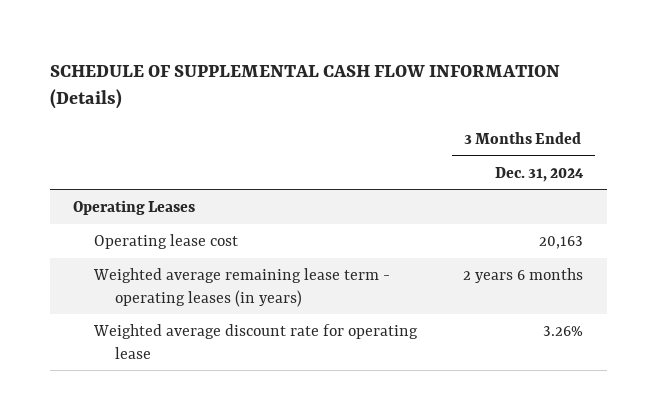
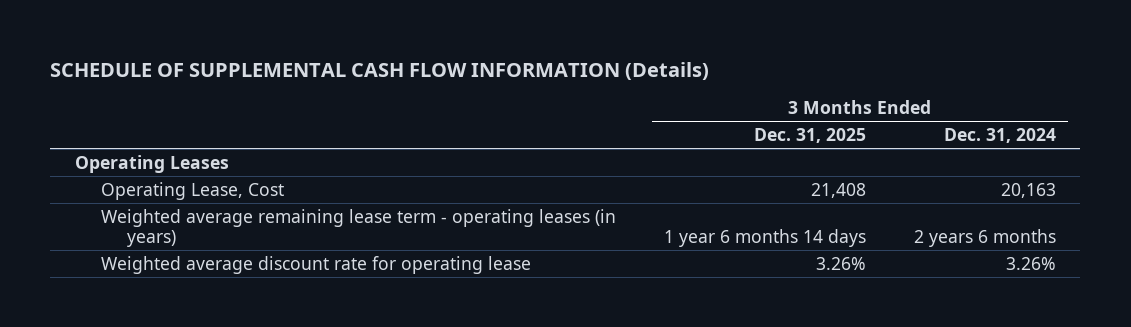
none -> [754,127,867,143] Dec. 31, 2025
[93,233,238,249] Operating lease cost -> [100,181,284,200] Operating Lease, Cost

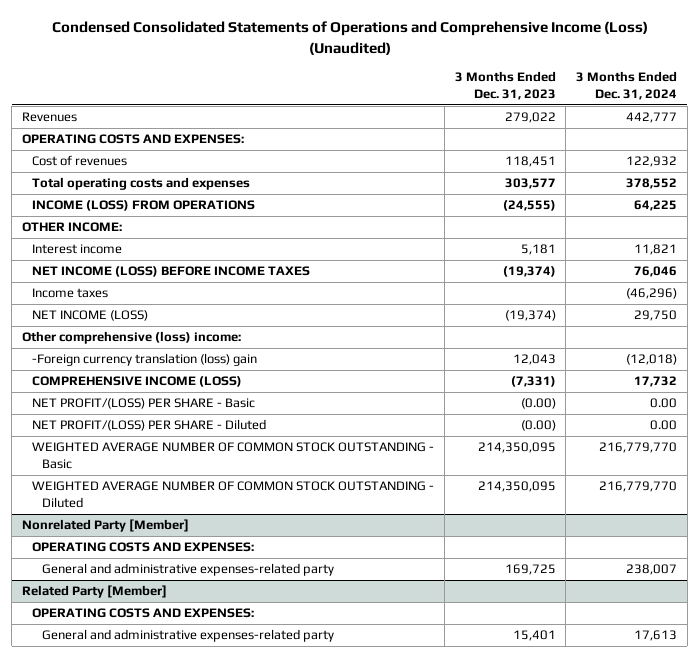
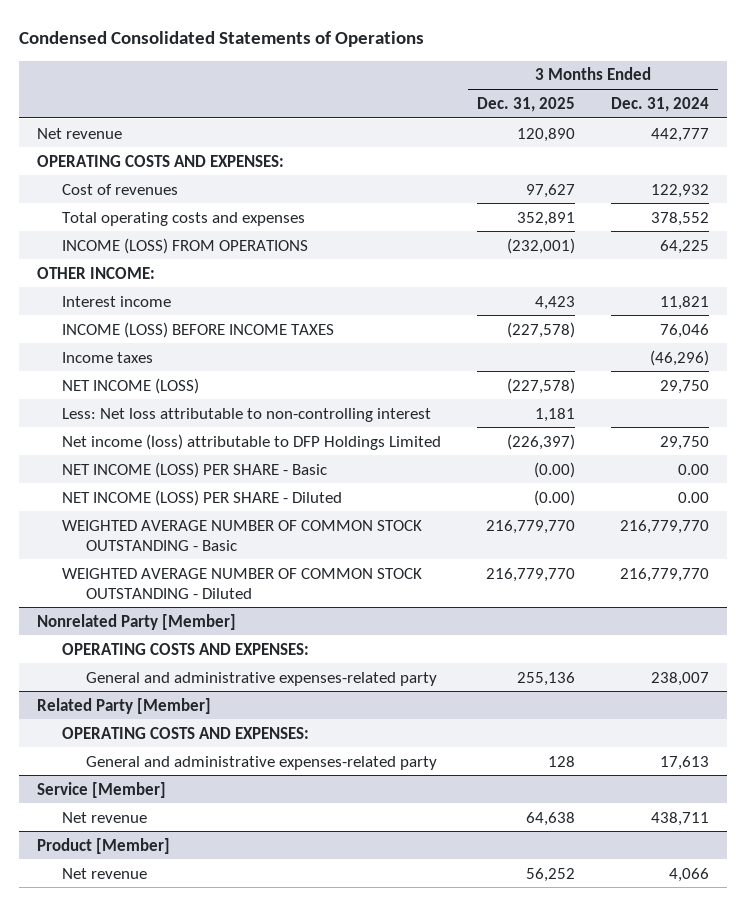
[51,21,648,55] Condensed Consolidated Statements of Operations and Comprehensive Income (Loss) (Unaudited) -> [18,31,424,48] Condensed Consolidated Statements of Operations
[454,71,556,100] 3 Months Ended Dec. 31, 2023 -> none
none -> [476,96,575,112] Dec. 31, 2025
[22,112,78,123] Revenues -> [36,127,122,139] Net revenue
[32,266,311,278] NET INCOME (LOSS) BEFORE INCOME TAXES -> [61,321,334,338] INCOME (LOSS) BEFORE INCOME TAXES
[22,331,242,345] Other comprehensive (loss) income: -> none
[32,353,258,367] -Foreign currency translation (loss) gain -> none
[32,376,243,388] COMPREHENSIVE INCOME (LOSS) -> none
none -> [61,407,431,422] Less: Net loss attributable to non-controlling interest
none -> [61,433,441,450] Net income (loss) attributable to DFP Holdings Limited
[32,398,256,410] NET PROFIT/(LOSS) PER SHARE - Basic -> [61,461,327,478] NET INCOME (LOSS) PER SHARE - Basic
[32,419,267,432] NET PROFIT/(LOSS) PER SHARE - Diluted -> [61,489,342,506] NET INCOME (LOSS) PER SHARE - Diluted
none -> [36,781,166,798] Service [Member]
none -> [61,811,147,823] Net revenue
none -> [36,837,170,854] Product [Member]
none -> [61,867,147,879] Net revenue

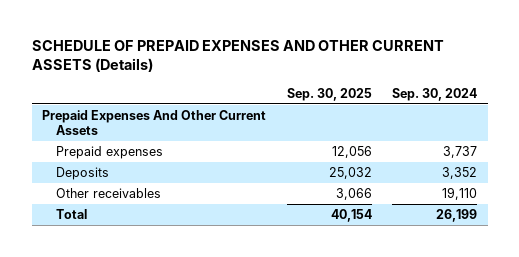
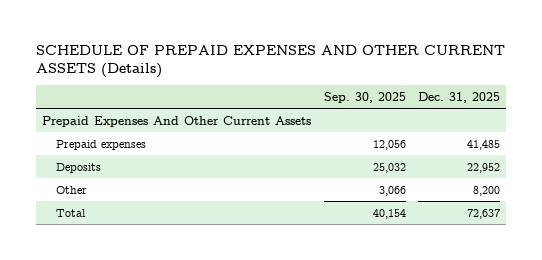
[392,87,478,101] Sep. 30, 2024 -> none
none -> [417,91,500,103] Dec. 31, 2025
[56,188,162,199] Other receivables -> [56,185,88,194] Other

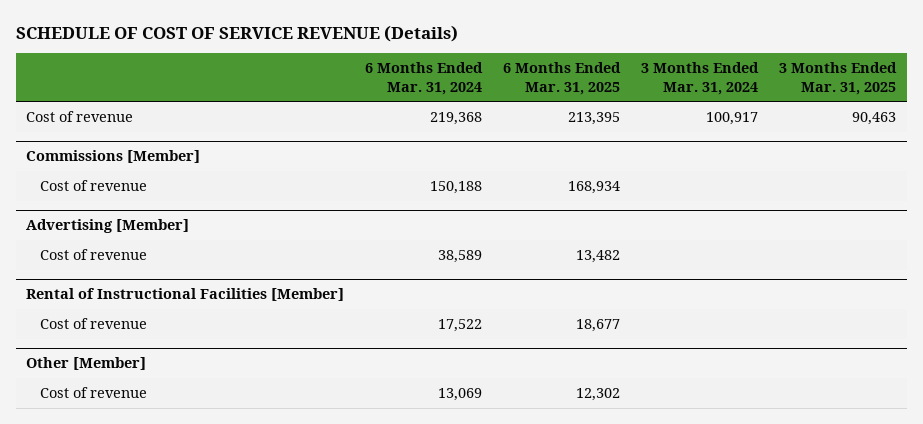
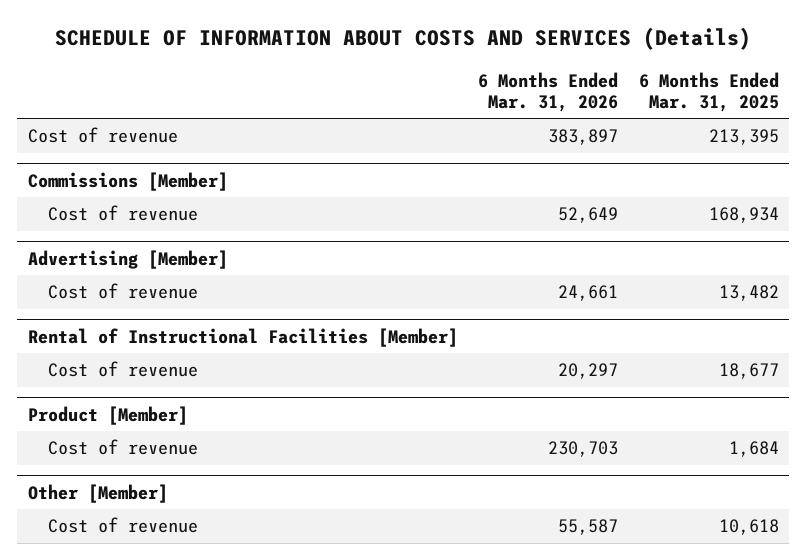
[15,24,458,42] SCHEDULE OF COST OF SERVICE REVENUE (Details) -> [55,27,752,51] SCHEDULE OF INFORMATION ABOUT COSTS AND SERVICES (Details)
[365,62,484,95] 6 Months Ended Mar. 31, 2024 -> none
[641,62,760,95] 3 Months Ended Mar. 31, 2024 -> none
[779,62,898,95] 3 Months Ended Mar. 31, 2025 -> none
none -> [478,71,619,112] 6 Months Ended Mar. 31, 2026
none -> [27,405,188,425] Product [Member]
none -> [47,439,198,456] Cost of revenue
[576,388,621,402] 12,302 -> [718,519,779,536] 10,618

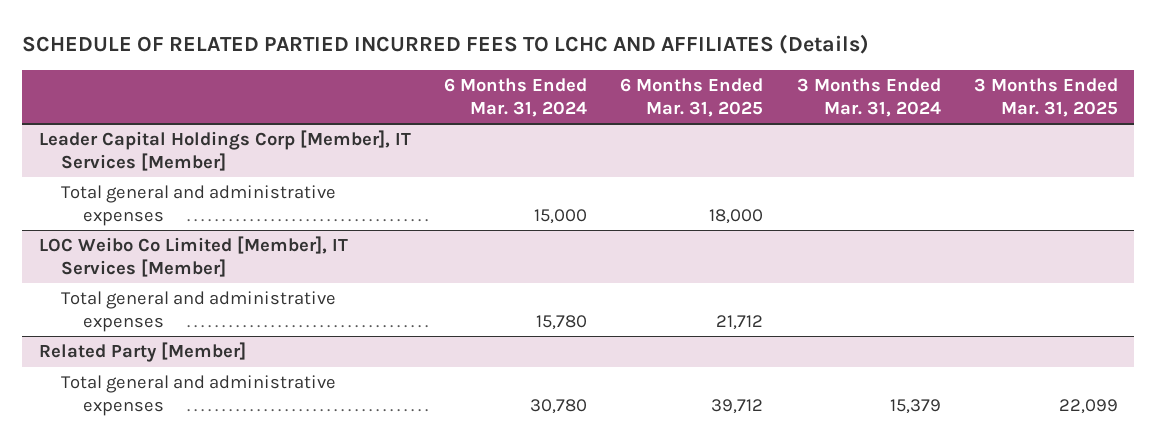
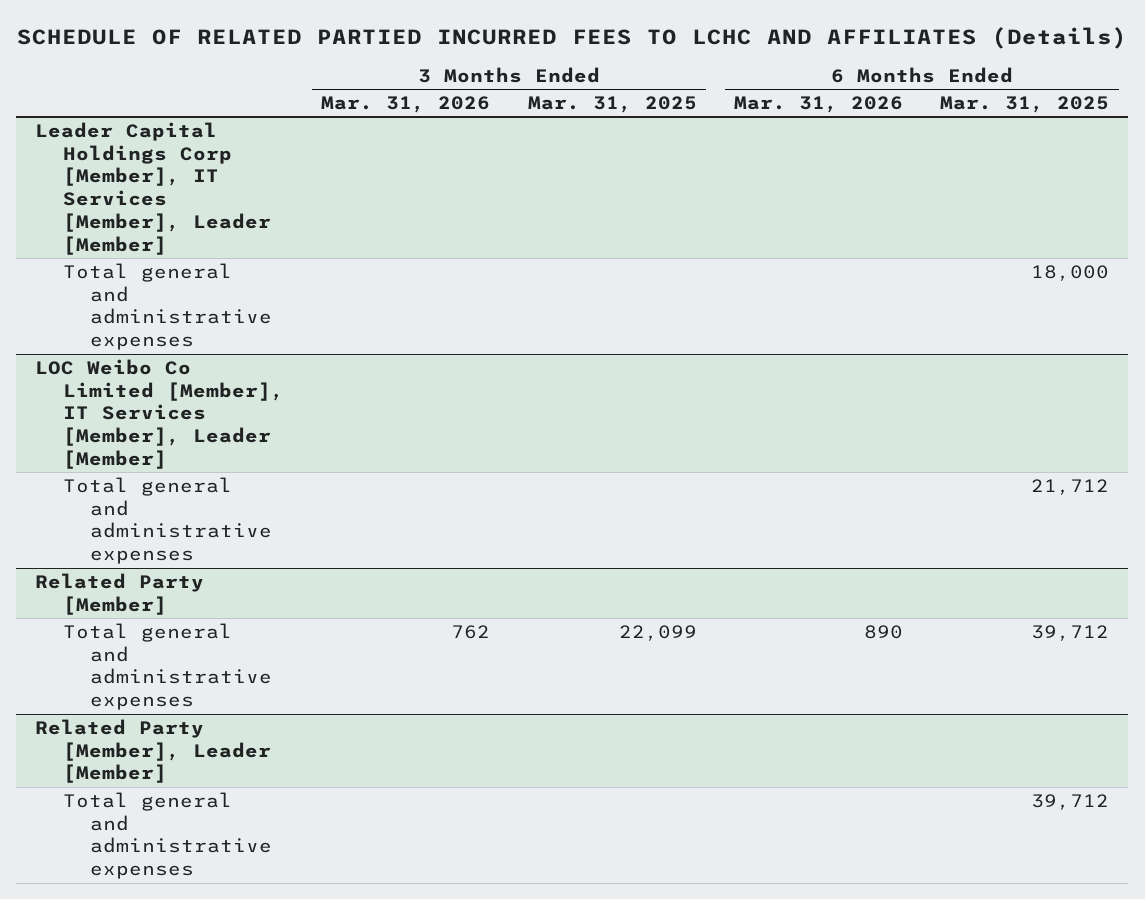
[444,78,588,117] 6 Months Ended Mar. 31, 2024 -> none
[796,78,941,117] 3 Months Ended Mar. 31, 2024 -> none
none -> [321,95,491,113] Mar. 31, 2026
none -> [734,95,904,113] Mar. 31, 2026
[39,130,412,171] Leader Capital Holdings Corp [Member], IT Services [Member] -> [35,121,271,255] Leader Capital Holdings Corp [Member], IT Services [Member], Leader [Member]
[39,236,349,277] LOC Weibo Co Limited [Member], IT Services [Member] -> [35,358,284,470] LOC Weibo Co Limited [Member], IT Services [Member], Leader [Member]
none -> [35,718,271,784] Related Party [Member], Leader [Member]
none -> [62,791,273,880] Total general and administrative expenses

